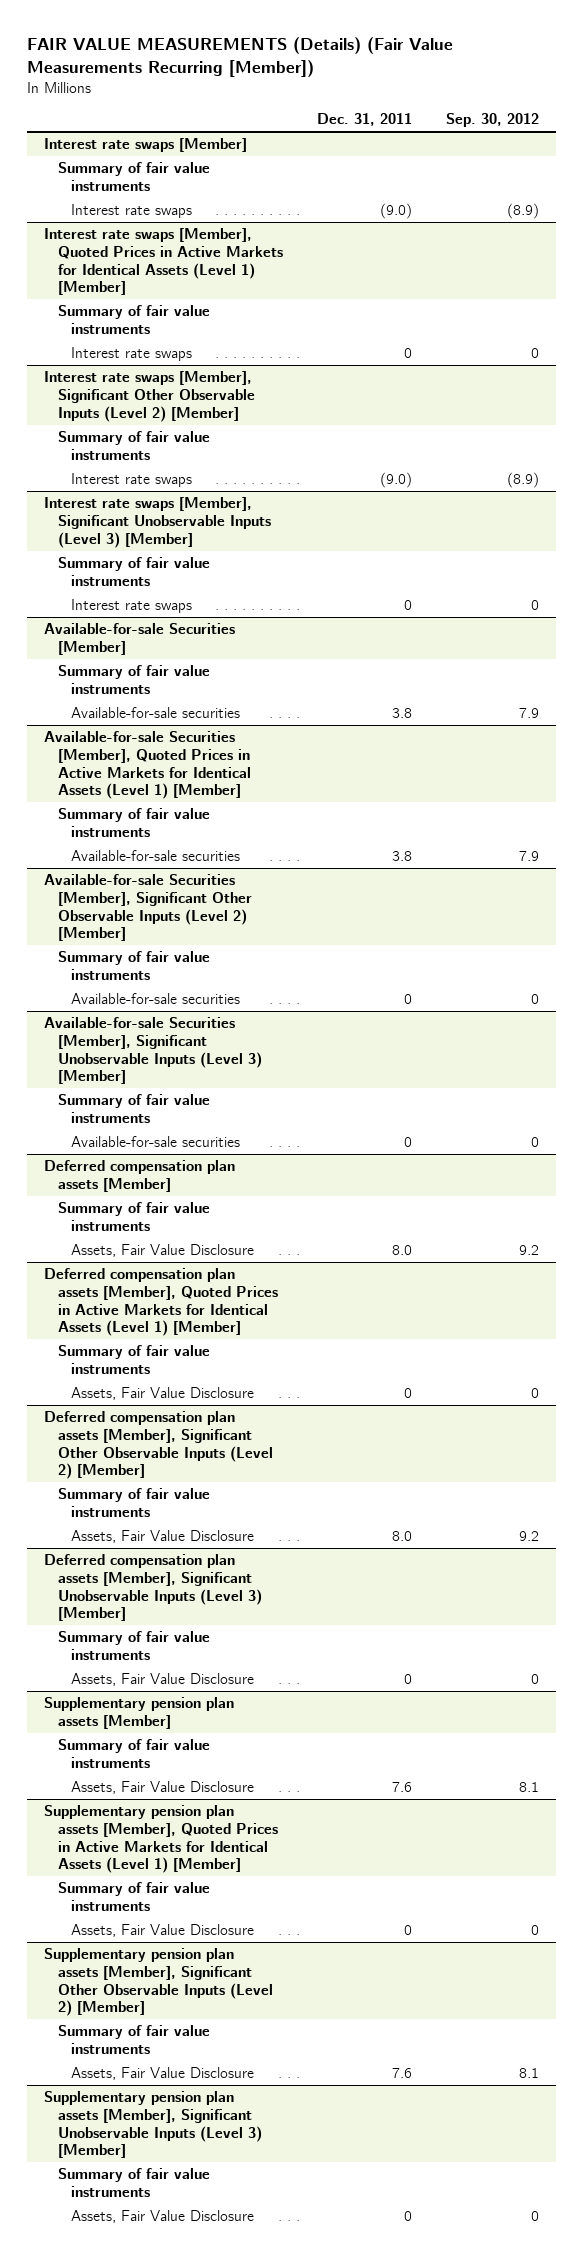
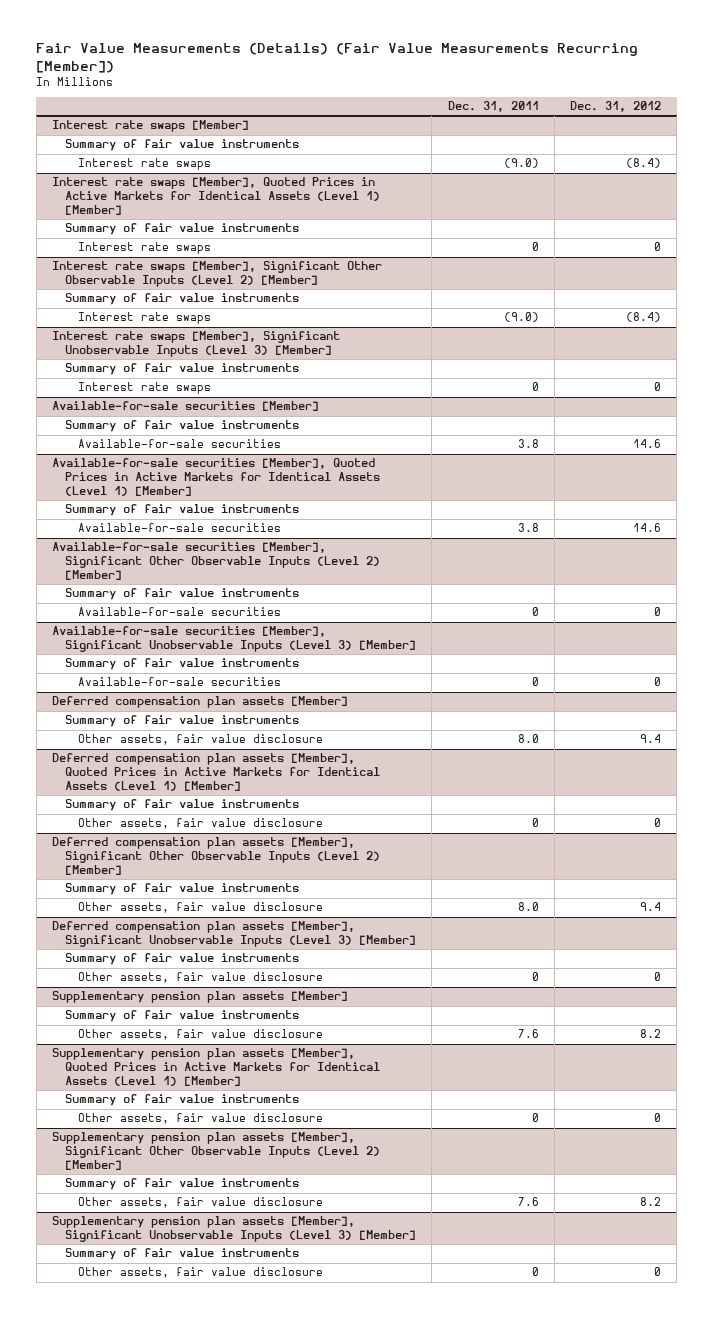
[27,36,454,77] FAIR VALUE MEASUREMENTS (Details) (Fair Value Measurements Recurring [Member]) -> [36,43,639,73] Fair Value Measurements (Details) (Fair Value Measurements Recurring [Member])
[446,113,540,128] Sep. 30, 2012 -> none
none -> [570,101,662,113] Dec. 31, 2012
[44,623,236,655] Available-for-sale Securities [Member] -> [51,401,319,412] Available-for-sale securities [Member]
[44,731,251,800] Available-for-sale Securities [Member], Quoted Prices in Active Markets for Identical Assets (Level 1) [Member] -> [51,458,381,496] Available-for-sale securities [Member], Quoted Prices in Active Markets for Identical Assets (Level 1) [Member]
[44,874,252,942] Available-for-sale Securities [Member], Significant Other Observable Inputs (Level 2) [Member] -> [51,542,381,580] Available-for-sale securities [Member], Significant Other Observable Inputs (Level 2) [Member]
[44,1017,262,1085] Available-for-sale Securities [Member], Significant Unobservable Inputs (Level 3) [Member] -> [51,626,417,652] Available-for-sale securities [Member], Significant Unobservable Inputs (Level 3) [Member]
[71,1244,255,1258] Assets, Fair Value Disclosure -> [78,734,324,746] Other assets, fair value disclosure
[71,1387,255,1401] Assets, Fair Value Disclosure -> [78,818,324,830] Other assets, fair value disclosure
[71,1530,255,1544] Assets, Fair Value Disclosure -> [78,902,324,914] Other assets, fair value disclosure
[71,1673,255,1687] Assets, Fair Value Disclosure -> [78,972,324,984] Other assets, fair value disclosure
[71,1781,255,1795] Assets, Fair Value Disclosure -> [78,1029,324,1041] Other assets, fair value disclosure
[71,1924,255,1938] Assets, Fair Value Disclosure -> [78,1113,324,1125] Other assets, fair value disclosure
[71,2067,255,2081] Assets, Fair Value Disclosure -> [78,1197,324,1209] Other assets, fair value disclosure
[71,2210,255,2224] Assets, Fair Value Disclosure -> [78,1267,324,1279] Other assets, fair value disclosure

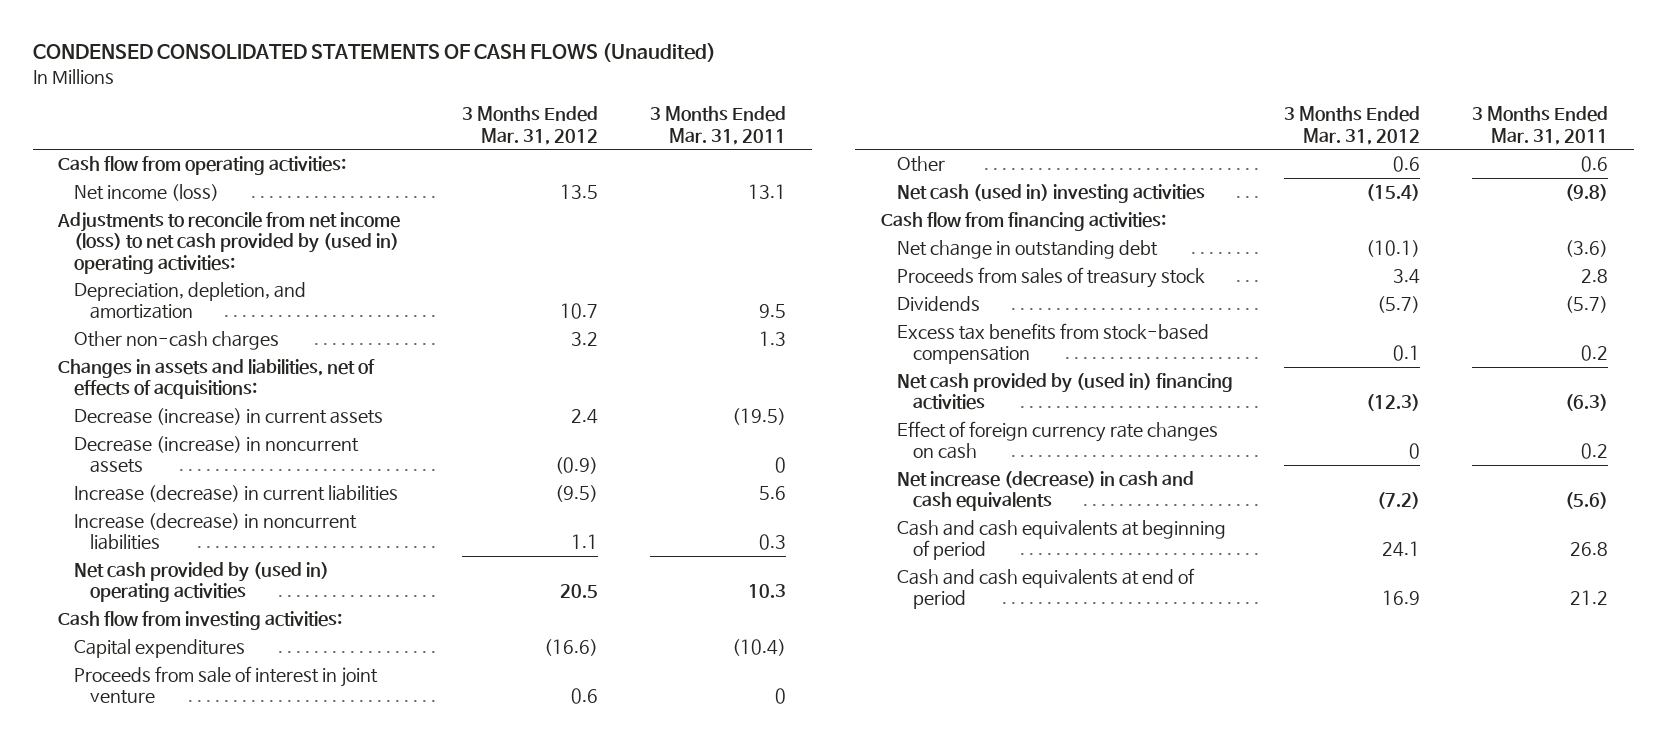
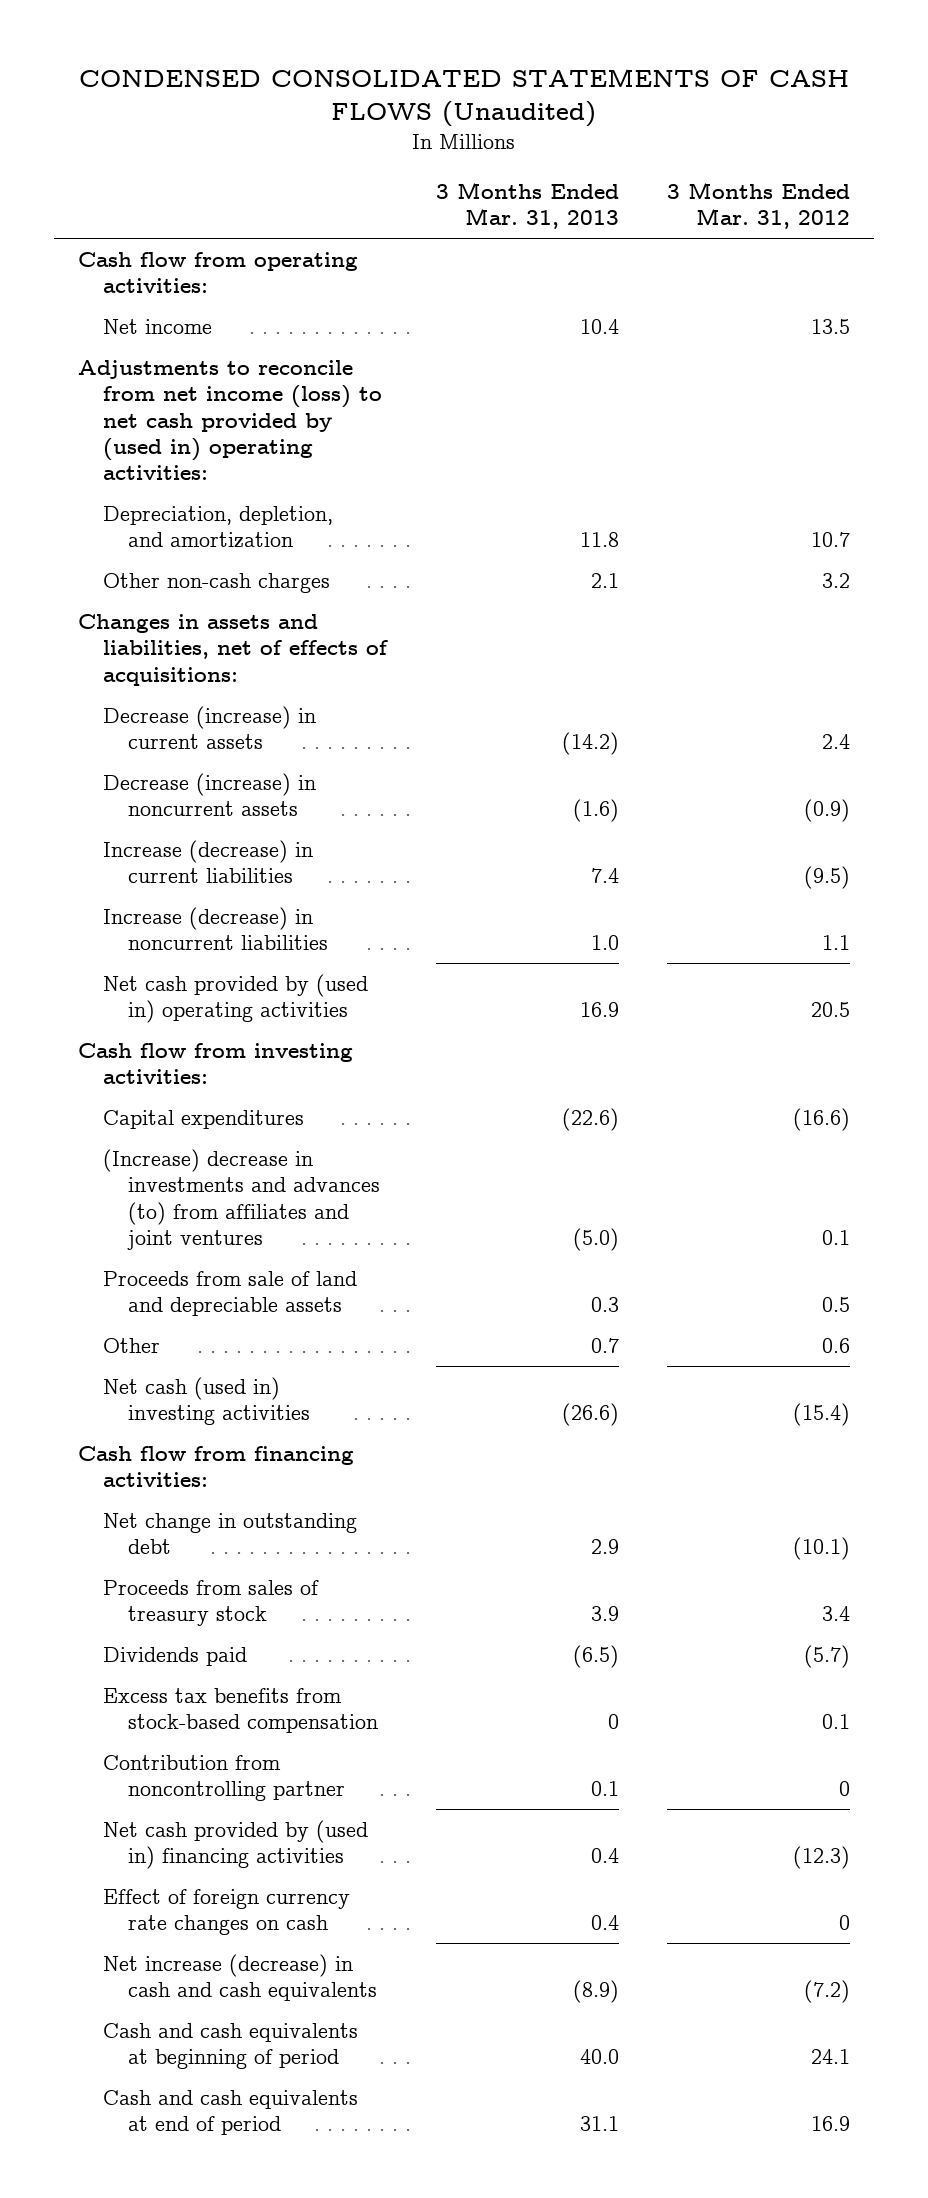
[649,106,786,145] 3 Months Ended Mar. 31, 2011 -> none
none -> [435,181,619,230] 3 Months Ended Mar. 31, 2013
[74,184,220,202] Net income (loss) -> [103,318,213,334] Net income
[74,666,379,705] Proceeds from sale of interest in joint venture -> none
none -> [103,1148,381,1251] (Increase) decrease in investments and advances (to) from affiliates and joint ventures
none -> [103,1270,358,1317] Proceeds from sale of land and depreciable assets
[896,296,980,312] Dividends -> [103,1646,248,1666] Dividends paid
none -> [103,1754,346,1802] Contribution from noncontrolling partner

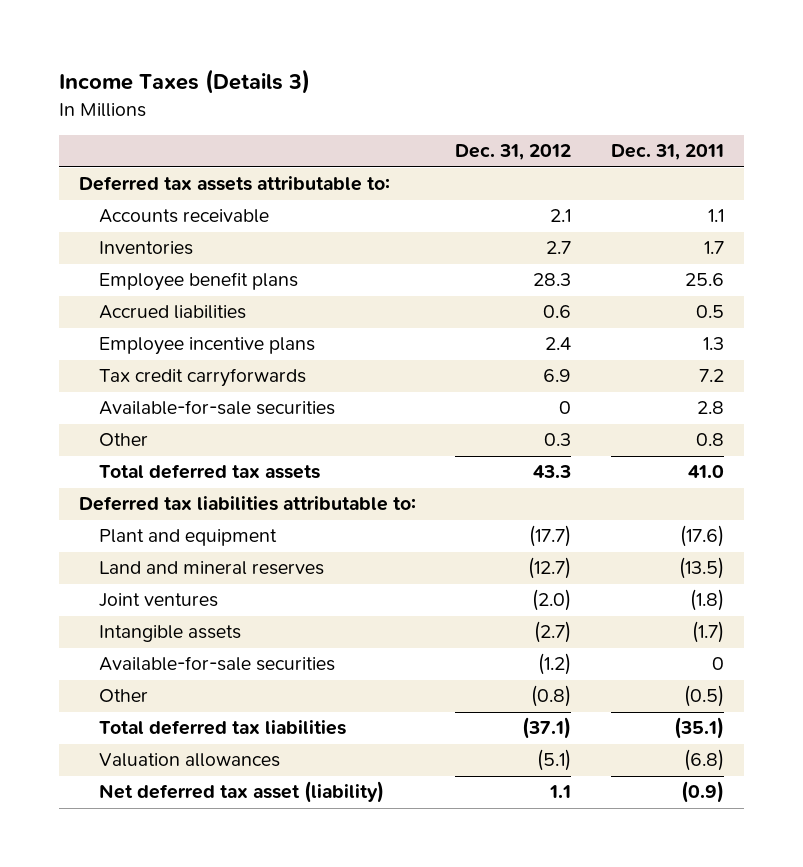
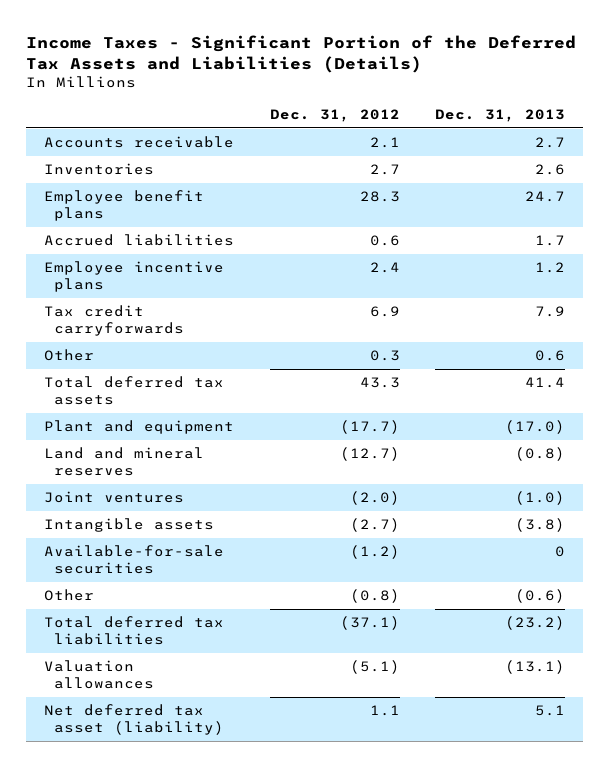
[59,69,311,95] Income Taxes (Details 3) -> [26,34,577,73] Income Taxes - Significant Portion of the Deferred Tax Assets and Liabilities (Details)
[610,144,724,161] Dec. 31, 2011 -> none
none -> [434,109,565,123] Dec. 31, 2013
[79,176,391,192] Deferred tax assets attributable to: -> none
[99,400,336,416] Available-for-sale securities -> none
[79,496,417,512] Deferred tax liabilities attributable to: -> none

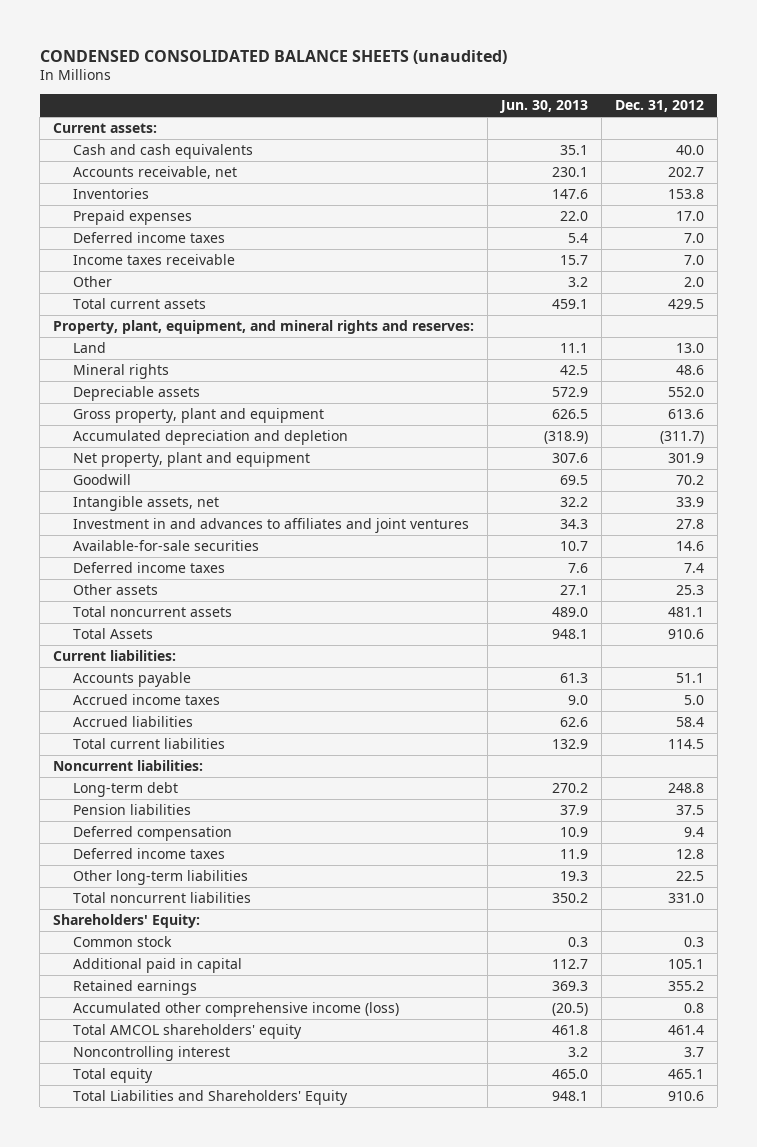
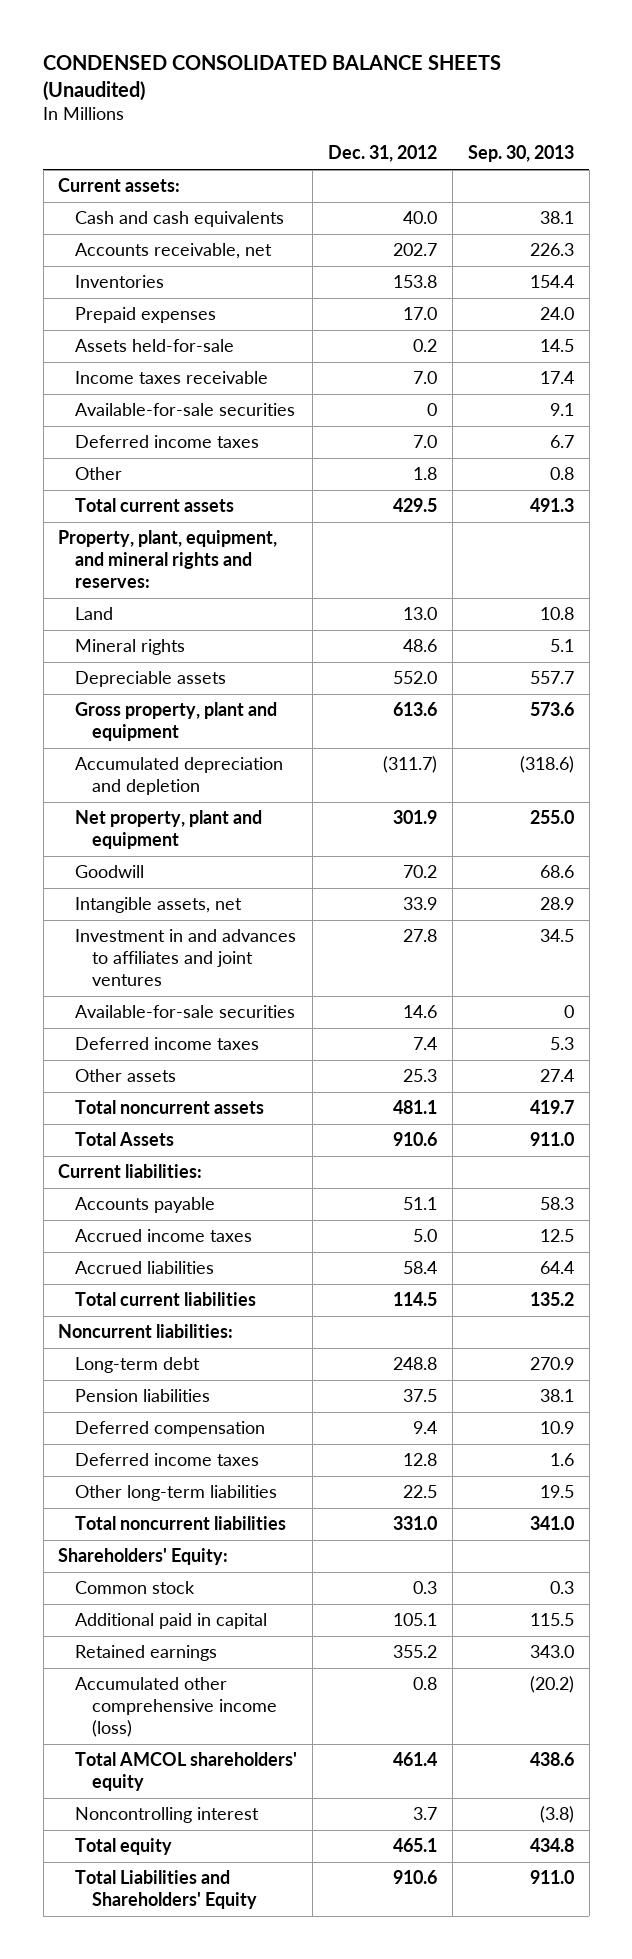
[39,49,507,64] CONDENSED CONSOLIDATED BALANCE SHEETS (unaudited) -> [43,54,502,101] CONDENSED CONSOLIDATED BALANCE SHEETS (Unaudited)
[498,100,588,114] Jun. 30, 2013 -> none
none -> [467,145,574,163] Sep. 30, 2013
none -> [75,339,235,353] Assets held-for-sale
none -> [75,403,296,417] Available-for-sale securities
[72,232,225,244] Deferred income taxes -> [75,435,260,449] Deferred income taxes
[683,277,704,288] 2.0 -> [413,467,438,481] 1.8

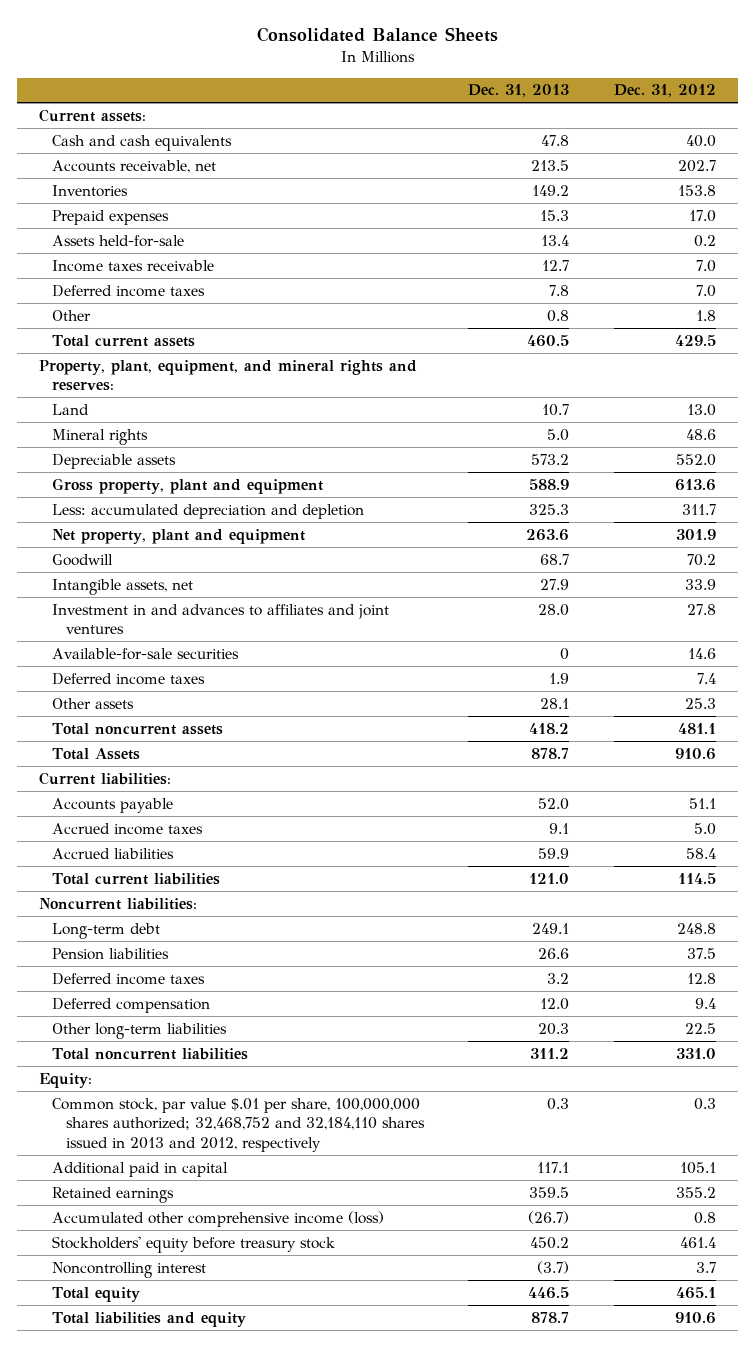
[43,54,502,101] CONDENSED CONSOLIDATED BALANCE SHEETS (Unaudited) -> [256,27,498,43] Consolidated Balance Sheets
[467,145,574,163] Sep. 30, 2013 -> none
none -> [468,84,570,98] Dec. 31, 2013
[75,403,296,417] Available-for-sale securities -> none
[75,757,284,796] Accumulated depreciation and depletion -> [52,503,365,519] Less: accumulated depreciation and depletion
[383,756,438,774] (311.7) -> [681,503,716,515] 311.7
[75,1421,266,1438] Deferred compensation -> [52,997,211,1013] Deferred compensation
[58,1548,229,1566] Shareholders' Equity: -> [39,1072,93,1088] Equity:
[75,1581,196,1595] Common stock -> [52,1097,425,1152] Common stock, par value $.01 per share, 100,000,000 shares authorized; 32,468,752 and 32,184,110 shares issued in 2013 and 2012, respectively
[75,1752,298,1792] Total AMCOL shareholders' equity -> [52,1235,336,1253] Stockholders' equity before treasury stock
[75,1870,258,1910] Total Liabilities and Shareholders' Equity -> [52,1311,247,1327] Total liabilities and equity

